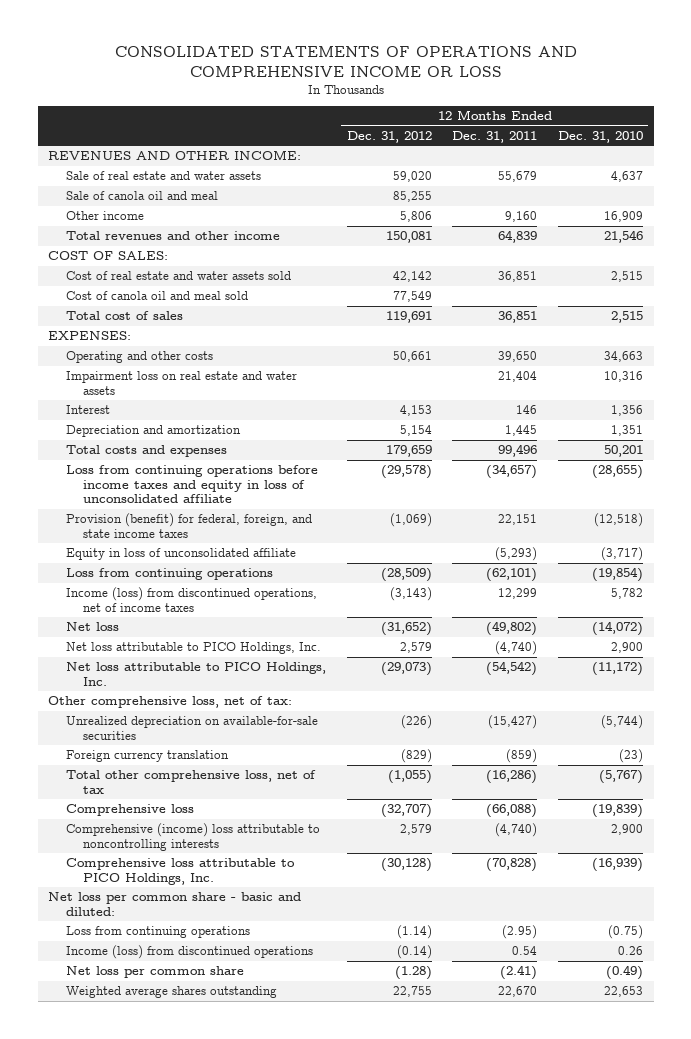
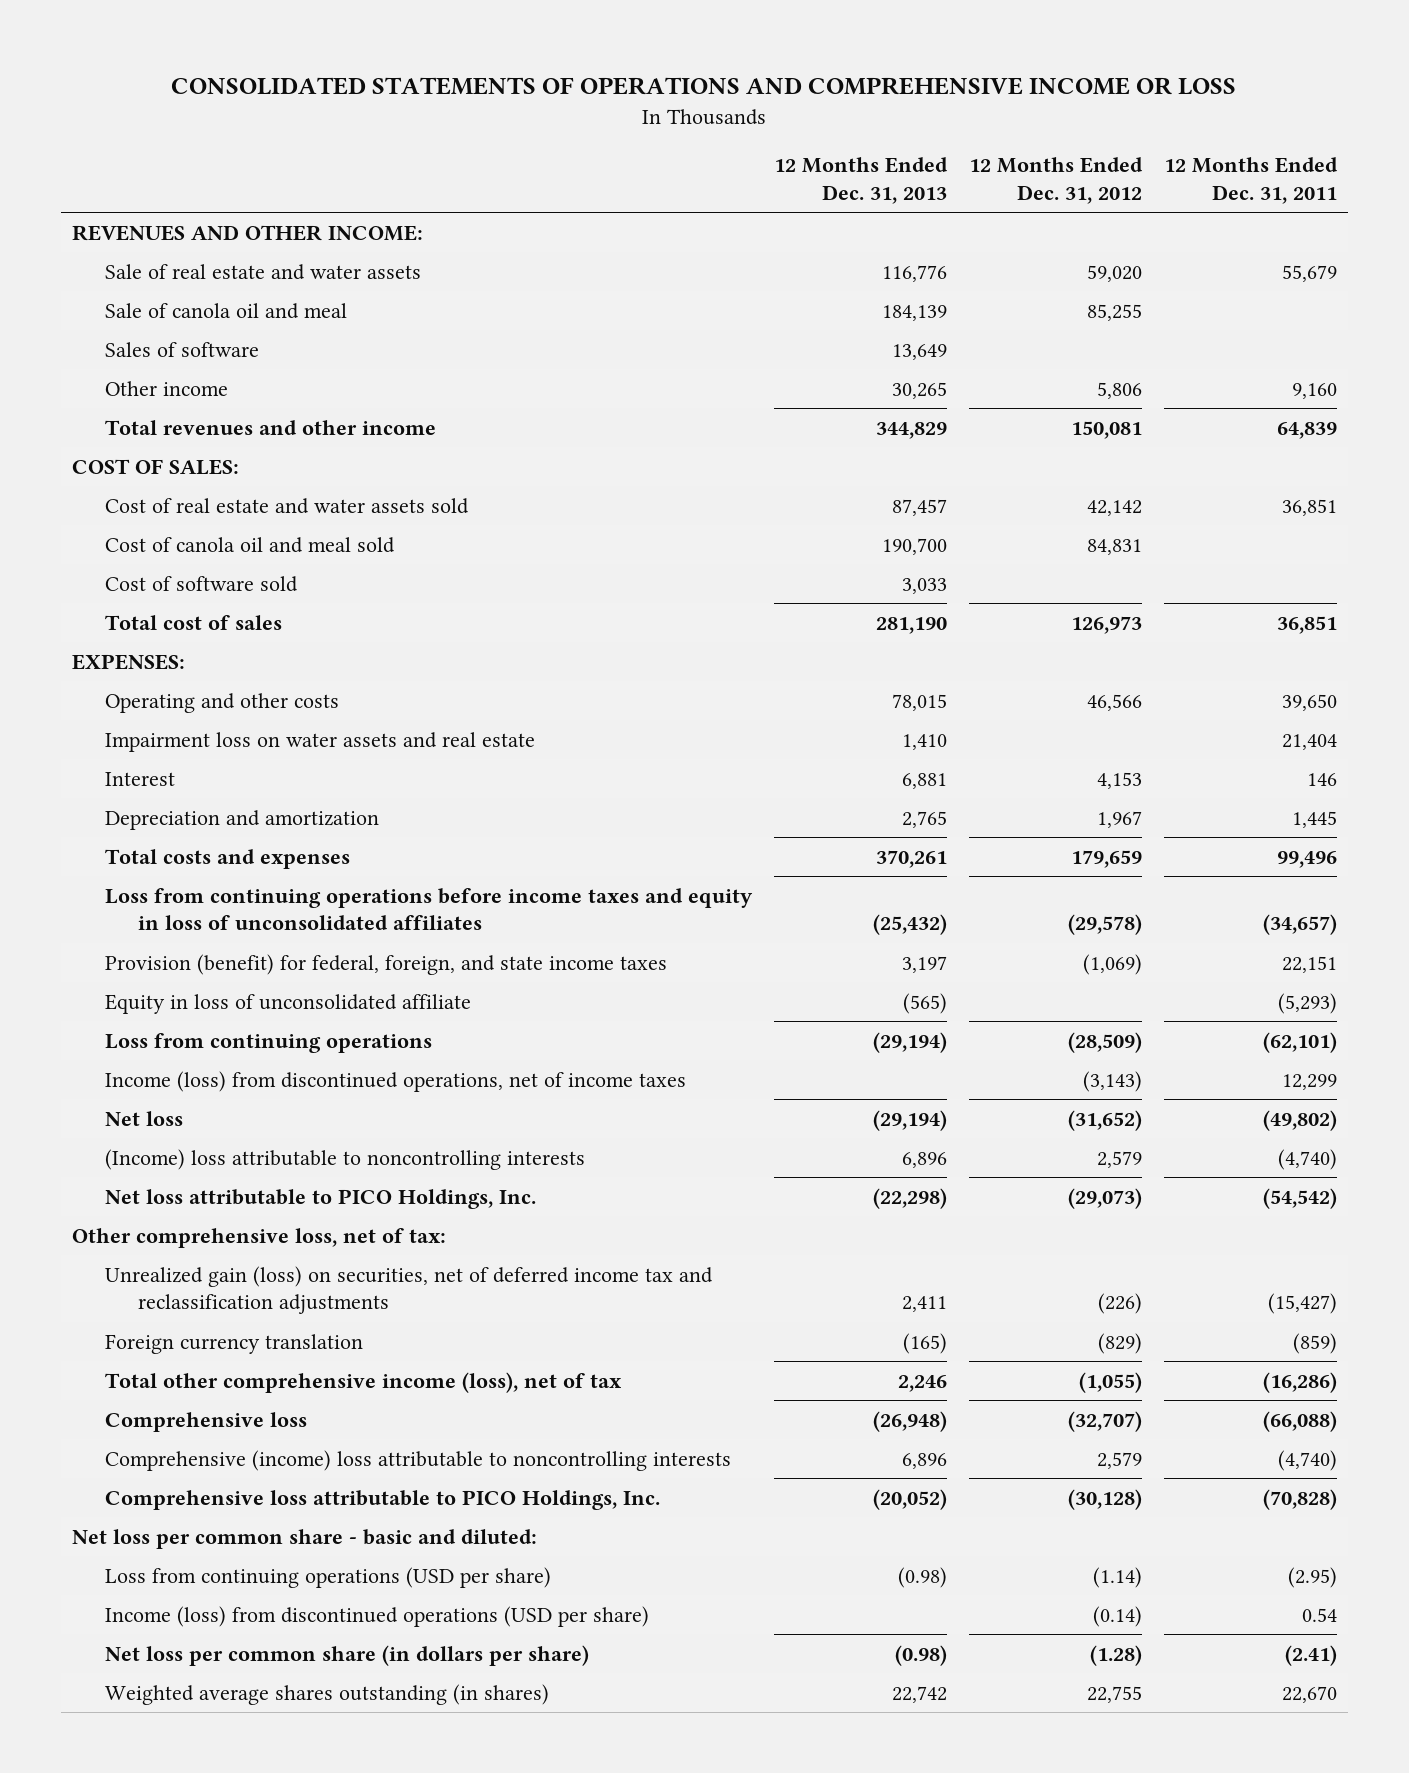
[558,130,644,143] Dec. 31, 2010 -> none
none -> [773,157,948,204] 12 Months Ended Dec. 31, 2013
none -> [104,341,259,357] Sales of software
[392,291,432,303] 77,549 -> [1087,538,1143,555] 84,831
none -> [104,575,298,592] Cost of software sold
[385,311,432,324] 119,691 -> [1071,615,1143,634] 126,973
[392,351,432,363] 50,661 -> [1087,693,1143,711] 46,566
[65,371,297,395] Impairment loss on real estate and water assets -> [104,731,535,752] Impairment loss on water assets and real estate
[399,425,432,437] 5,154 -> [1097,810,1143,828] 1,967
[65,465,318,504] Loss from continuing operations before income taxes and equity in loss of unconsolidated affiliate -> [104,887,753,931] Loss from continuing operations before income taxes and equity in loss of unconsolidated affiliates
[65,642,321,655] Net loss attributable to PICO Holdings, Inc. -> [104,1148,585,1170] (Income) loss attributable to noncontrolling interests
[65,716,318,740] Unrealized depreciation on available-for-sale securities -> [104,1265,713,1315] Unrealized gain (loss) on securities, net of deferred income tax and reclassification adjustments
[65,770,316,794] Total other comprehensive loss, net of tax -> [104,1371,622,1393] Total other comprehensive income (loss), net of tax
[65,926,250,939] Loss from continuing operations -> [104,1566,551,1588] Loss from continuing operations (USD per share)
[65,945,313,960] Income (loss) from discontinued operations -> [104,1605,649,1627] Income (loss) from discontinued operations (USD per share)
[65,966,244,979] Net loss per common share -> [104,1644,589,1666] Net loss per common share (in dollars per share)
[65,986,277,999] Weighted average shares outstanding -> [104,1683,549,1705] Weighted average shares outstanding (in shares)

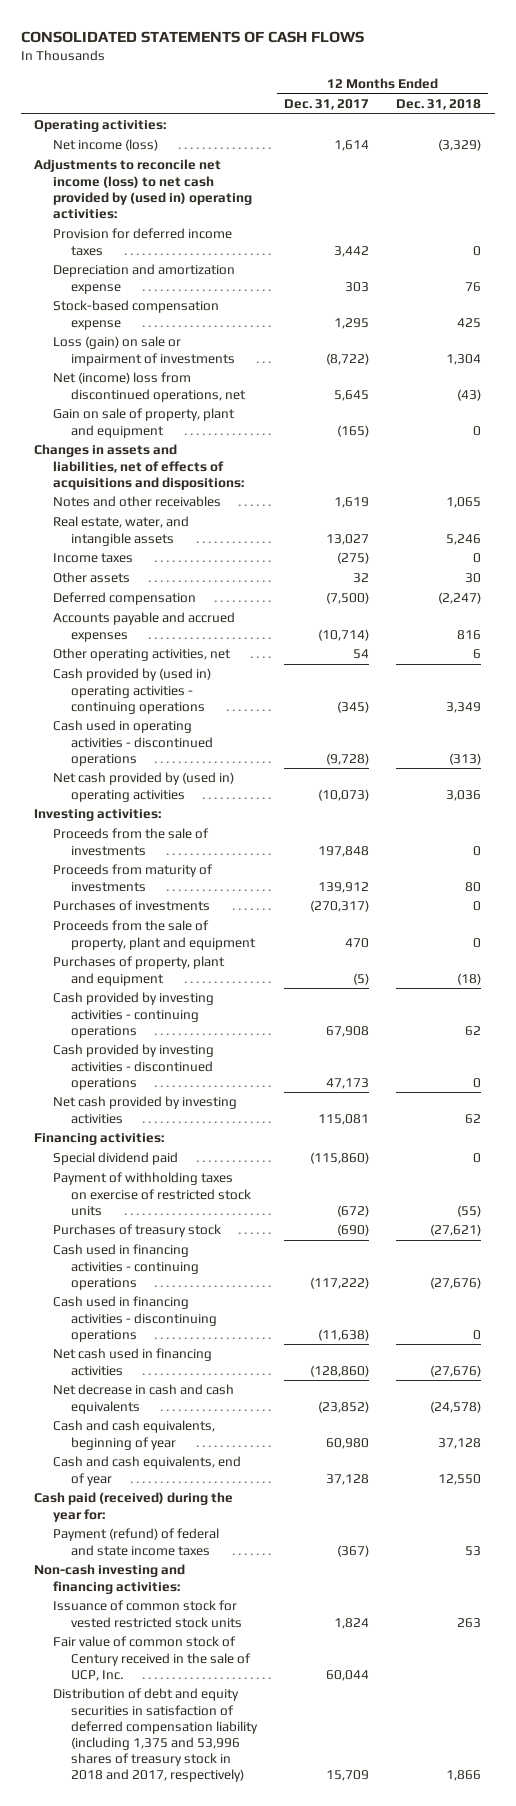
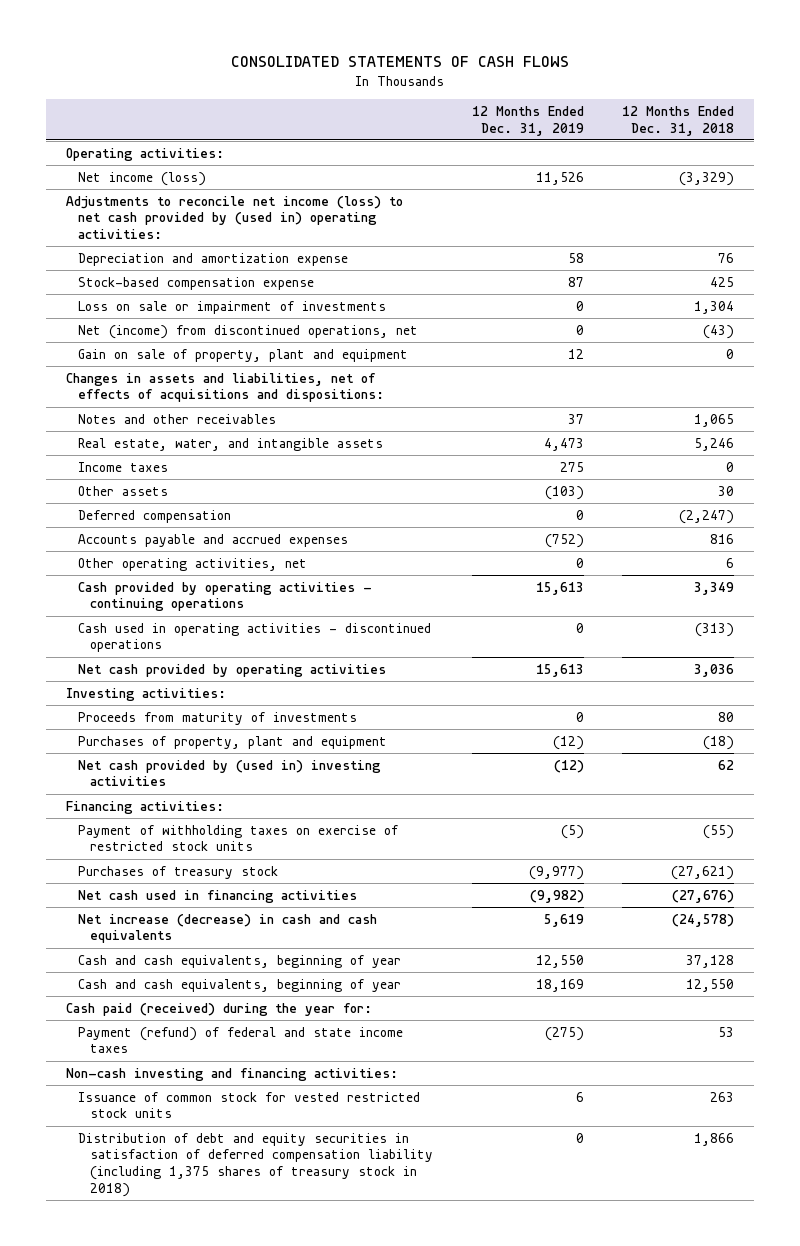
[284,99,370,111] Dec. 31, 2017 -> none
none -> [471,105,584,136] 12 Months Ended Dec. 31, 2019
[52,228,232,256] Provision for deferred income taxes -> none
[52,336,235,366] Loss (gain) on sale or impairment of investments -> [77,300,386,314] Loss on sale or impairment of investments
[52,372,246,402] Net (income) loss from discontinued operations, net -> [77,324,418,339] Net (income) from discontinued operations, net
[52,668,211,714] Cash provided by (used in) operating activities - continuing operations -> [77,581,372,612] Cash provided by operating activities - continuing operations
[52,772,234,802] Net cash provided by (used in) operating activities -> [77,663,386,677] Net cash provided by operating activities
[52,828,209,856] Proceeds from the sale of investments -> none
[52,900,210,912] Purchases of investments -> none
[52,920,256,950] Proceeds from the sale of property, plant and equipment -> none
[52,992,214,1038] Cash provided by investing activities - continuing operations -> none
[52,1044,214,1090] Cash provided by investing activities - discontinued operations -> none
[52,1096,237,1124] Net cash provided by investing activities -> [77,759,381,787] Net cash provided by (used in) investing activities
[52,1152,178,1166] Special dividend paid -> none
[52,1244,199,1290] Cash used in financing activities - continuing operations -> none
[52,1296,217,1342] Cash used in financing activities - discontinuing operations -> none
[52,1384,234,1414] Net decrease in cash and cash equivalents -> [77,913,377,944] Net increase (decrease) in cash and cash equivalents
[52,1456,241,1486] Cash and cash equivalents, end of year -> [77,978,401,992] Cash and cash equivalents, beginning of year
[52,1636,251,1681] Fair value of common stock of Century received in the sale of UCP, Inc. -> none
[52,1688,258,1783] Distribution of debt and equity securities in satisfaction of deferred compensation liability (including 1,375 and 53,996 shares of treasury stock in 2018 and 2017, respectively) -> [77,1132,433,1198] Distribution of debt and equity securities in satisfaction of deferred compensation liability (including 1,375 shares of treasury stock in 2018)

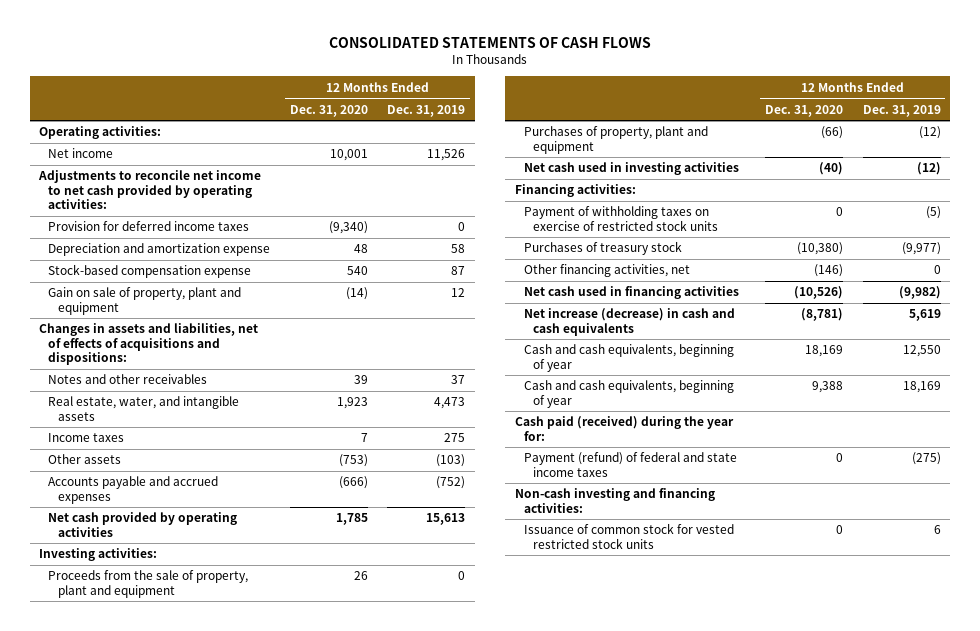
[622,105,735,136] 12 Months Ended Dec. 31, 2018 -> none
none -> [289,104,368,117] Dec. 31, 2020
[77,171,206,186] Net income (loss) -> [48,148,114,159] Net income
[65,195,403,240] Adjustments to reconcile net income (loss) to net cash provided by (used in) operating activities: -> [38,170,262,209] Adjustments to reconcile net income to net cash provided by operating activities:
none -> [48,221,250,232] Provision for deferred income taxes
[77,300,386,314] Loss on sale or impairment of investments -> none
[77,324,418,339] Net (income) from discontinued operations, net -> none
[77,509,231,523] Deferred compensation -> none
[77,557,307,571] Other operating activities, net -> none
[77,581,372,612] Cash provided by operating activities - continuing operations -> none
[77,622,431,653] Cash used in operating activities - discontinued operations -> none
[77,711,357,725] Proceeds from maturity of investments -> none
none -> [48,570,249,598] Proceeds from the sale of property, plant and equipment
[77,759,381,787] Net cash provided by (used in) investing activities -> [523,162,739,176] Net cash used in investing activities
none -> [523,264,690,278] Other financing activities, net
[77,1132,433,1198] Distribution of debt and equity securities in satisfaction of deferred compensation liability (including 1,375 shares of treasury stock in 2018) -> none

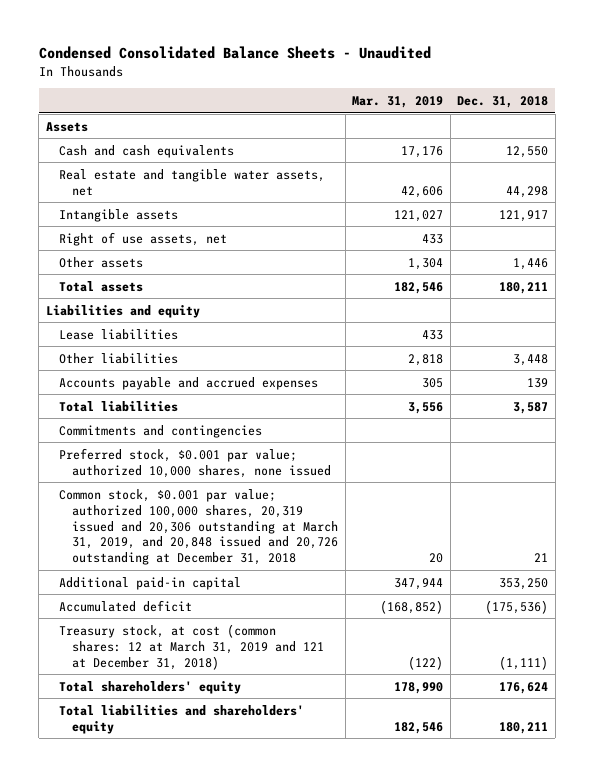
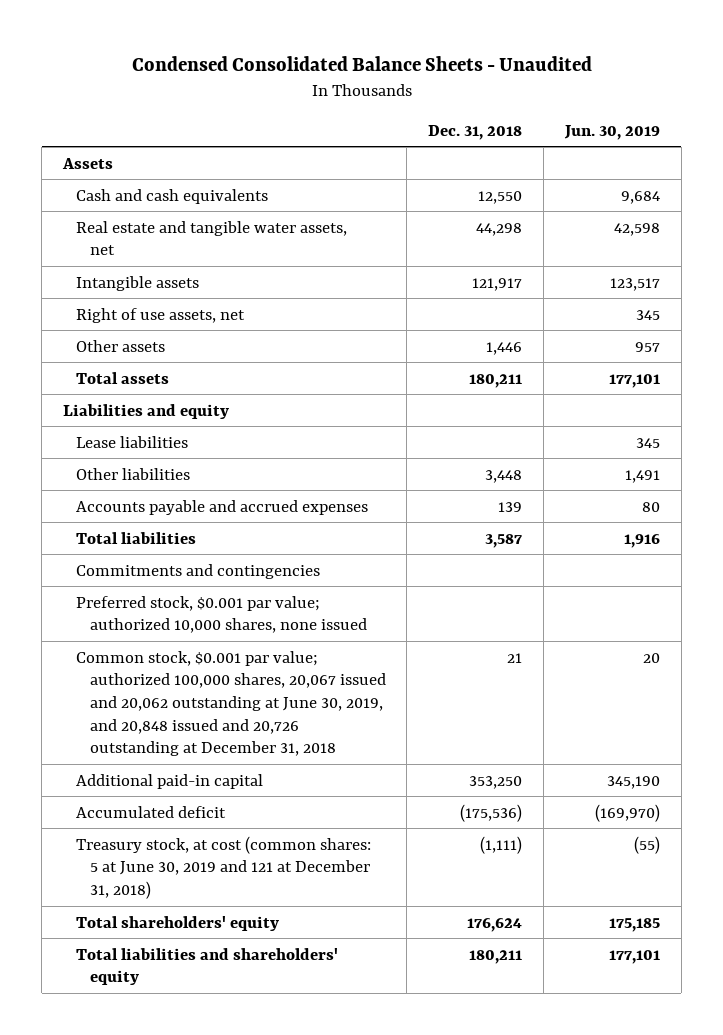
[352,95,444,108] Mar. 31, 2019 -> none
none -> [563,124,660,140] Jun. 30, 2019
[59,488,339,566] Common stock, $0.001 par value; authorized 100,000 shares, 20,319 issued and 20,306 outstanding at March 31, 2019, and 20,848 issued and 20,726 outstanding at December 31, 2018 -> [76,650,386,757] Common stock, $0.001 par value; authorized 100,000 shares, 20,067 issued and 20,062 outstanding at June 30, 2019, and 20,848 issued and 20,726 outstanding at December 31, 2018
[59,623,325,670] Treasury stock, at cost (common shares: 12 at March 31, 2019 and 121 at December 31, 2018) -> [76,835,372,899] Treasury stock, at cost (common shares: 5 at June 30, 2019 and 121 at December 31, 2018)

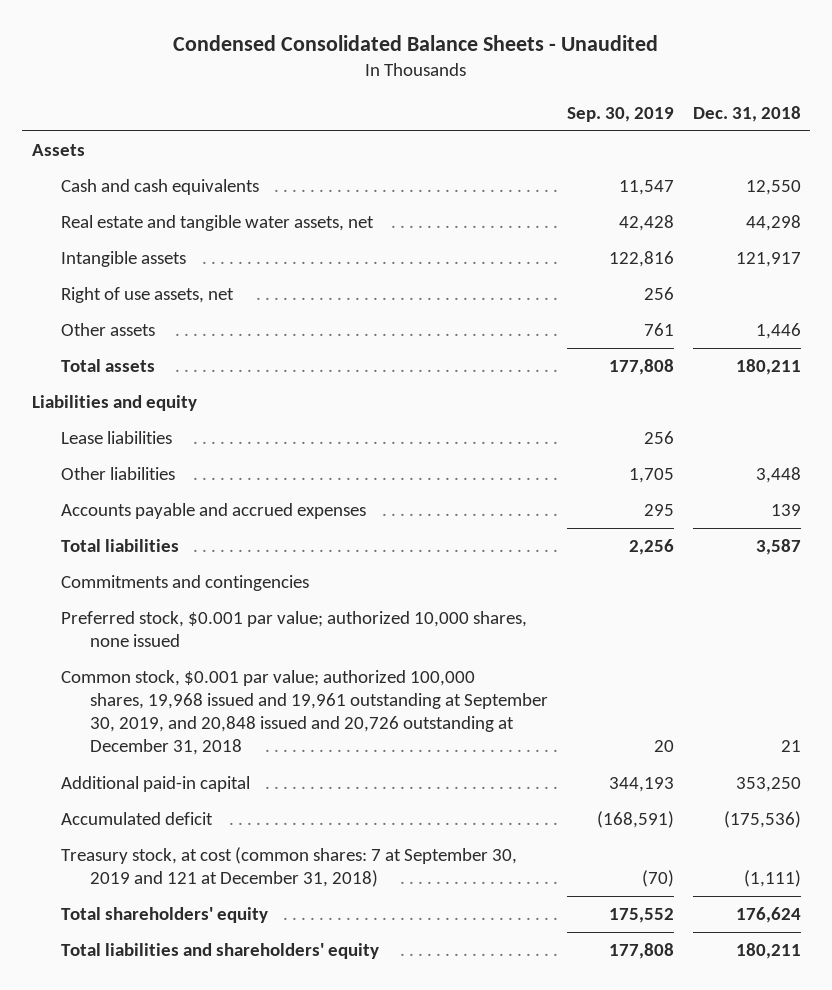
[563,124,660,140] Jun. 30, 2019 -> none
none -> [567,106,675,122] Sep. 30, 2019
[76,650,386,757] Common stock, $0.001 par value; authorized 100,000 shares, 20,067 issued and 20,062 outstanding at June 30, 2019, and 20,848 issued and 20,726 outstanding at December 31, 2018 -> [60,670,549,756] Common stock, $0.001 par value; authorized 100,000 shares, 19,968 issued and 19,961 outstanding at September 30, 2019, and 20,848 issued and 20,726 outstanding at December 31, 2018
[76,835,372,899] Treasury stock, at cost (common shares: 5 at June 30, 2019 and 121 at December 31, 2018) -> [60,847,517,888] Treasury stock, at cost (common shares: 7 at September 30, 2019 and 121 at December 31, 2018)

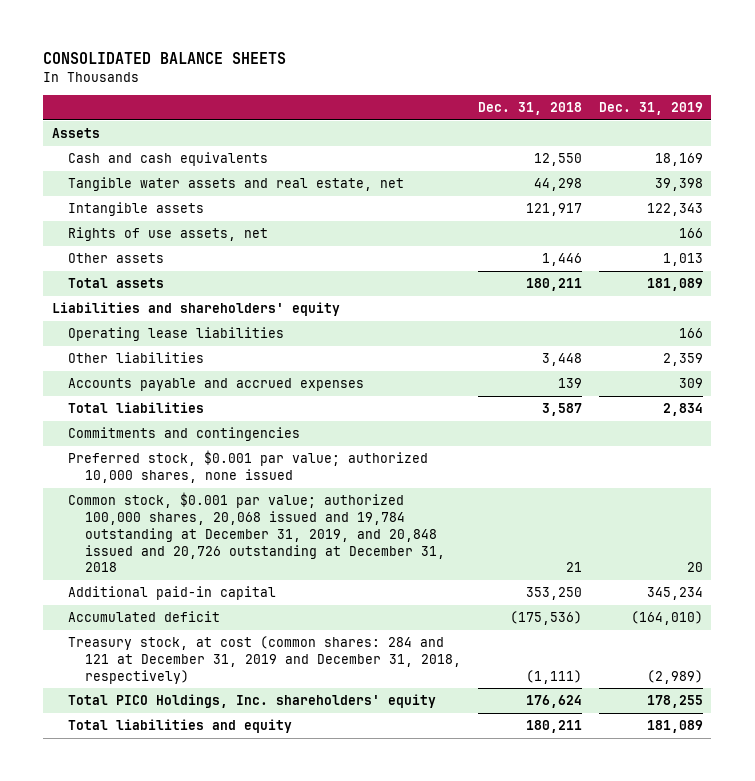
[173,34,659,51] Condensed Consolidated Balance Sheets - Unaudited -> [43,51,287,64] CONSOLIDATED BALANCE SHEETS
[567,106,675,122] Sep. 30, 2019 -> none
none -> [598,102,703,116] Dec. 31, 2019
[60,215,374,232] Real estate and tangible water assets, net -> [68,177,405,192] Tangible water assets and real estate, net
[60,287,234,304] Right of use assets, net -> [68,227,269,242] Rights of use assets, net
[31,395,197,412] Liabilities and equity -> [51,302,340,317] Liabilities and shareholders' equity
[60,431,172,445] Lease liabilities -> [68,327,285,342] Operating lease liabilities
[60,670,549,756] Common stock, $0.001 par value; authorized 100,000 shares, 19,968 issued and 19,961 outstanding at September 30, 2019, and 20,848 issued and 20,726 outstanding at December 31, 2018 -> [68,492,445,573] Common stock, $0.001 par value; authorized 100,000 shares, 20,068 issued and 19,784 outstanding at December 31, 2019, and 20,848 issued and 20,726 outstanding at December 31, 2018
[60,847,517,888] Treasury stock, at cost (common shares: 7 at September 30, 2019 and 121 at December 31, 2018) -> [68,636,461,684] Treasury stock, at cost (common shares: 284 and 121 at December 31, 2019 and December 31, 2018, respectively)
[60,907,268,924] Total shareholders' equity -> [68,694,437,709] Total PICO Holdings, Inc. shareholders' equity
[60,943,379,960] Total liabilities and shareholders' equity -> [68,719,293,734] Total liabilities and equity

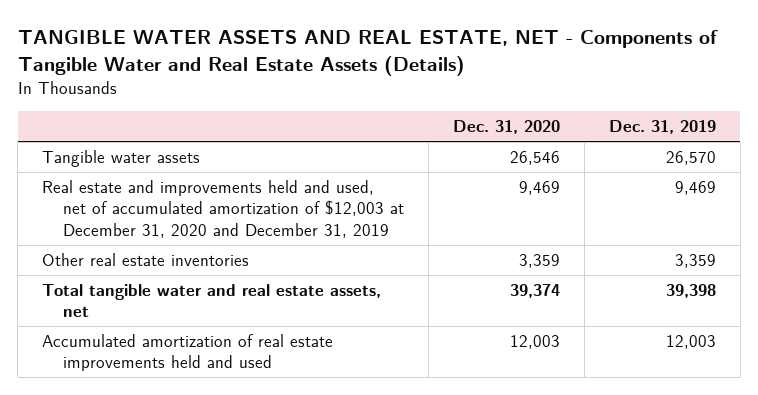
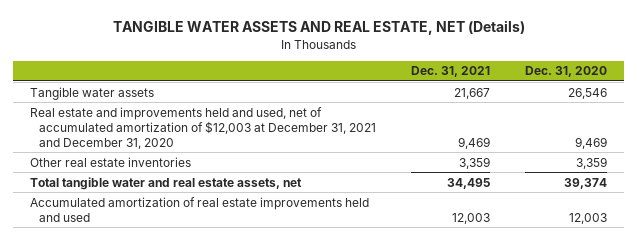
[17,30,718,76] TANGIBLE WATER ASSETS AND REAL ESTATE, NET - Components of Tangible Water and Real Estate Assets (Details) -> [112,20,525,36] TANGIBLE WATER ASSETS AND REAL ESTATE, NET (Details)
[608,120,716,135] Dec. 31, 2019 -> none
none -> [410,66,490,78] Dec. 31, 2021
[42,180,405,238] Real estate and improvements held and used, net of accumulated amortization of $12,003 at December 31, 2020 and December 31, 2019 -> [30,106,377,149] Real estate and improvements held and used, net of accumulated amortization of $12,003 at December 31, 2021 and December 31, 2020

